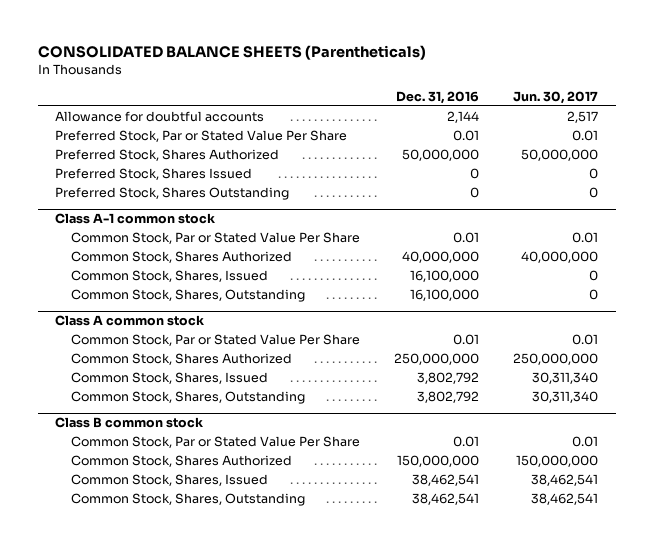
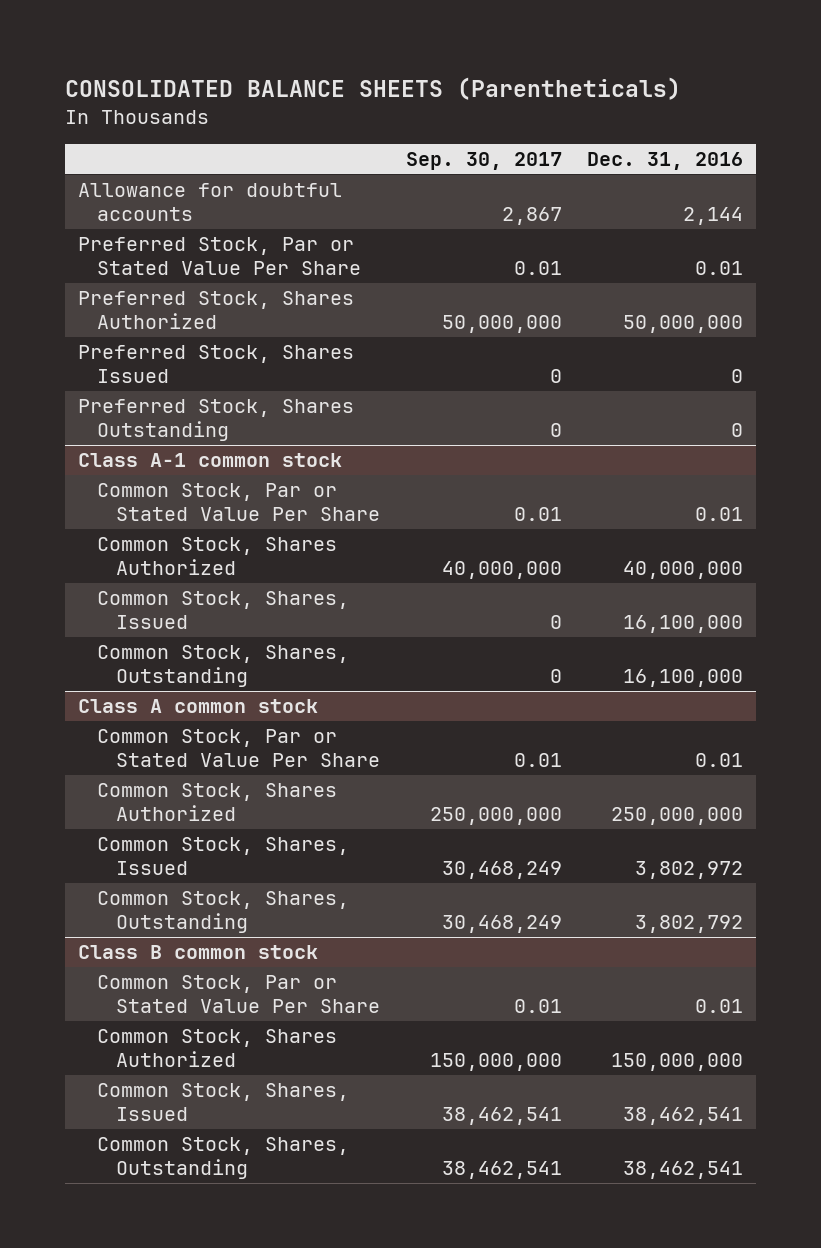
[513,91,599,105] Jun. 30, 2017 -> none
none -> [405,152,562,171] Sep. 30, 2017
[417,371,480,384] 3,802,792 -> [635,861,744,880] 3,802,972

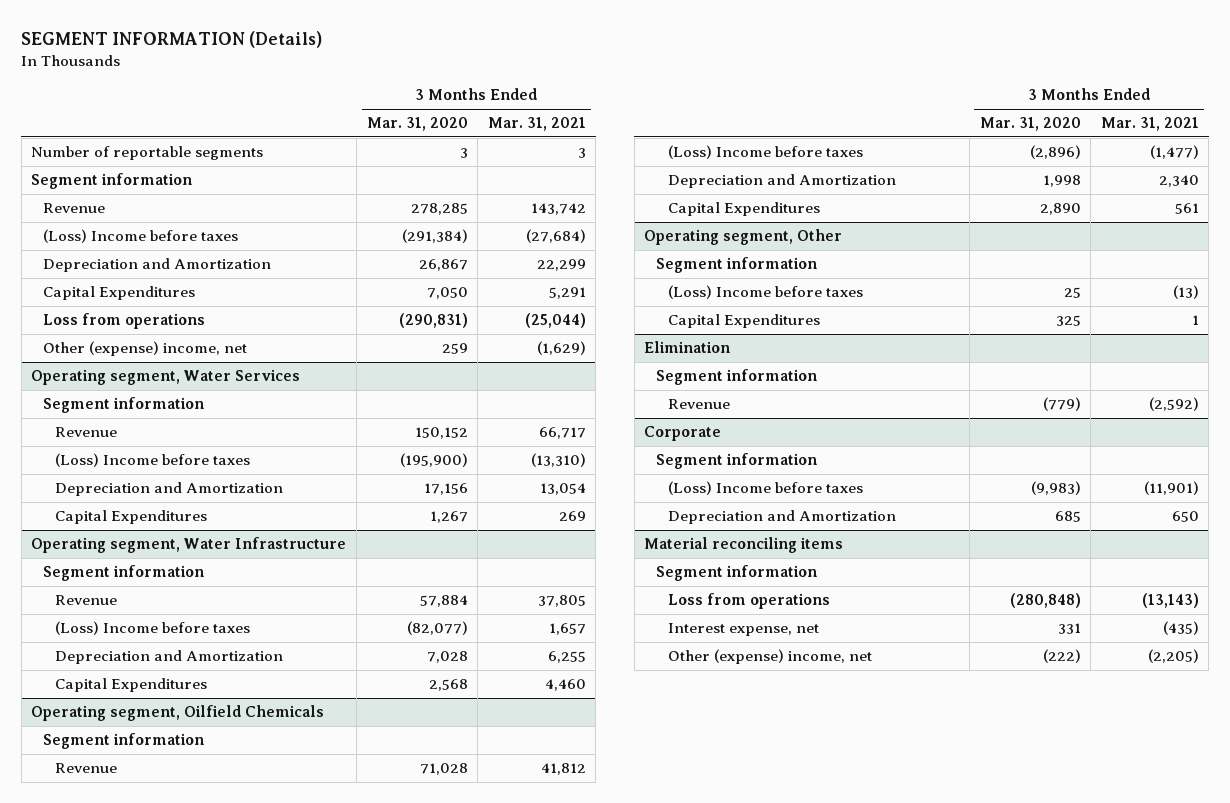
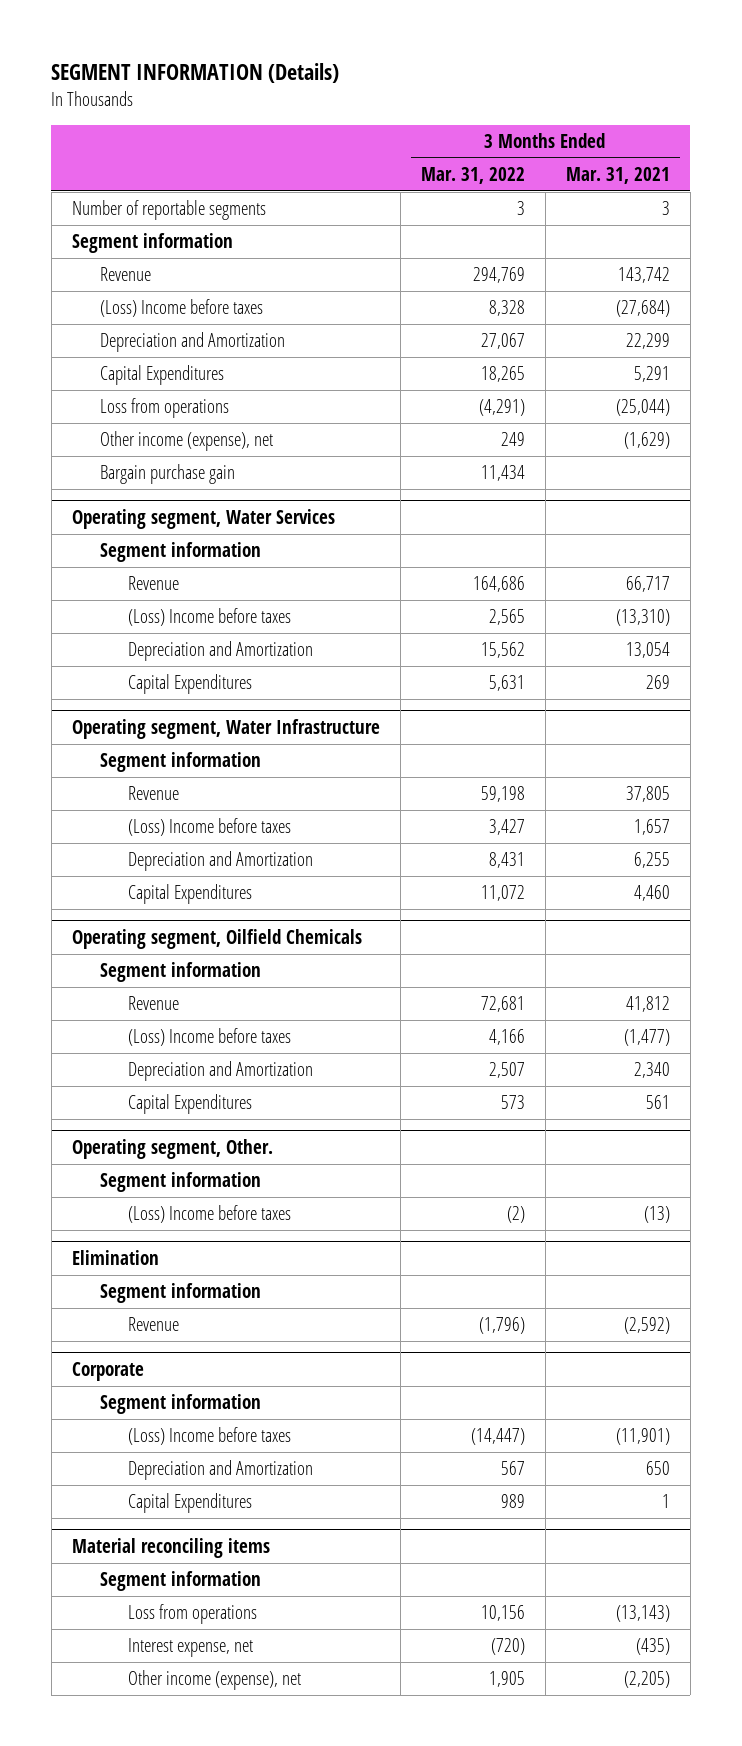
[366,117,468,132] Mar. 31, 2020 -> none
none -> [420,167,525,185] Mar. 31, 2022
[43,341,248,357] Other (expense) income, net -> [100,431,274,452] Other income (expense), net
none -> [100,464,236,485] Bargain purchase gain
[644,229,843,246] Operating segment, Other -> [71,1139,273,1160] Operating segment, Other.
[667,314,820,329] Capital Expenditures -> none
none -> [128,1493,253,1514] Capital Expenditures
[667,649,872,665] Other (expense) income, net -> [128,1670,302,1691] Other income (expense), net

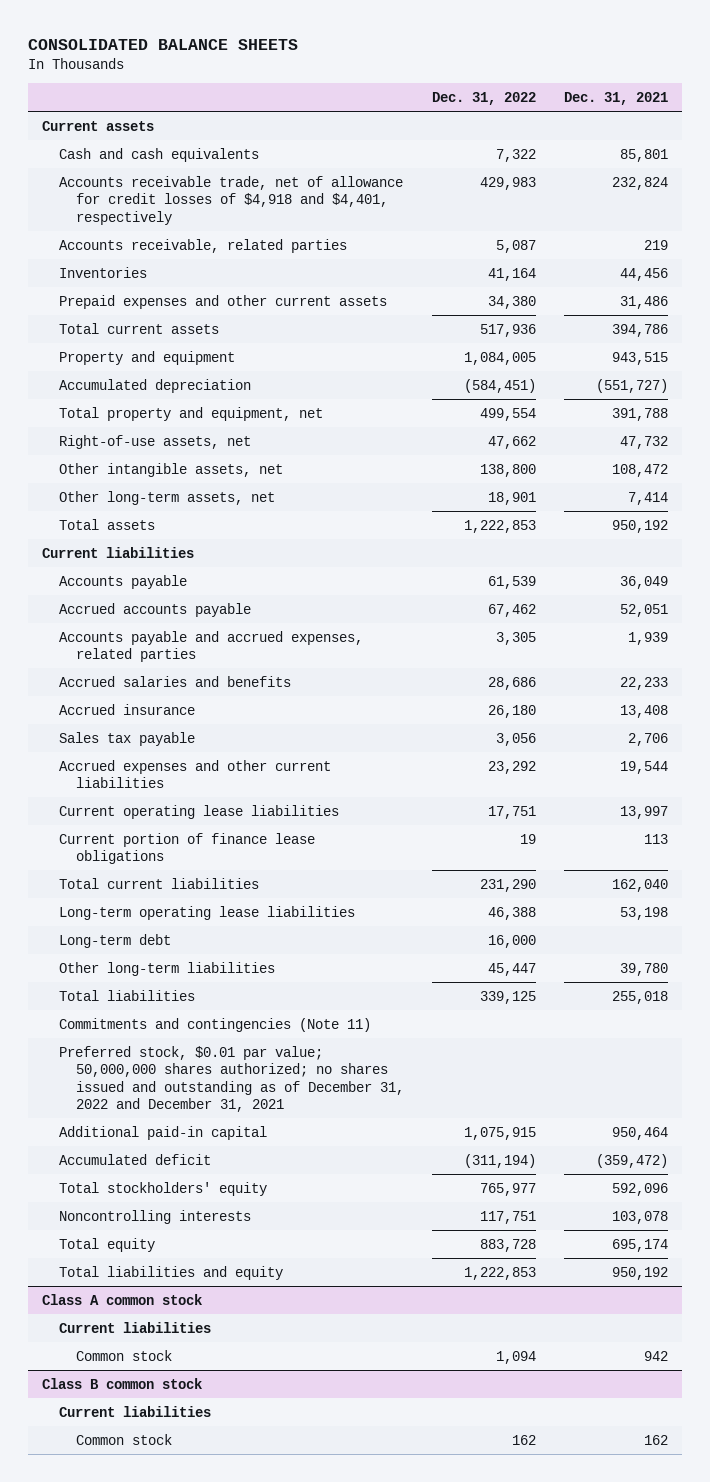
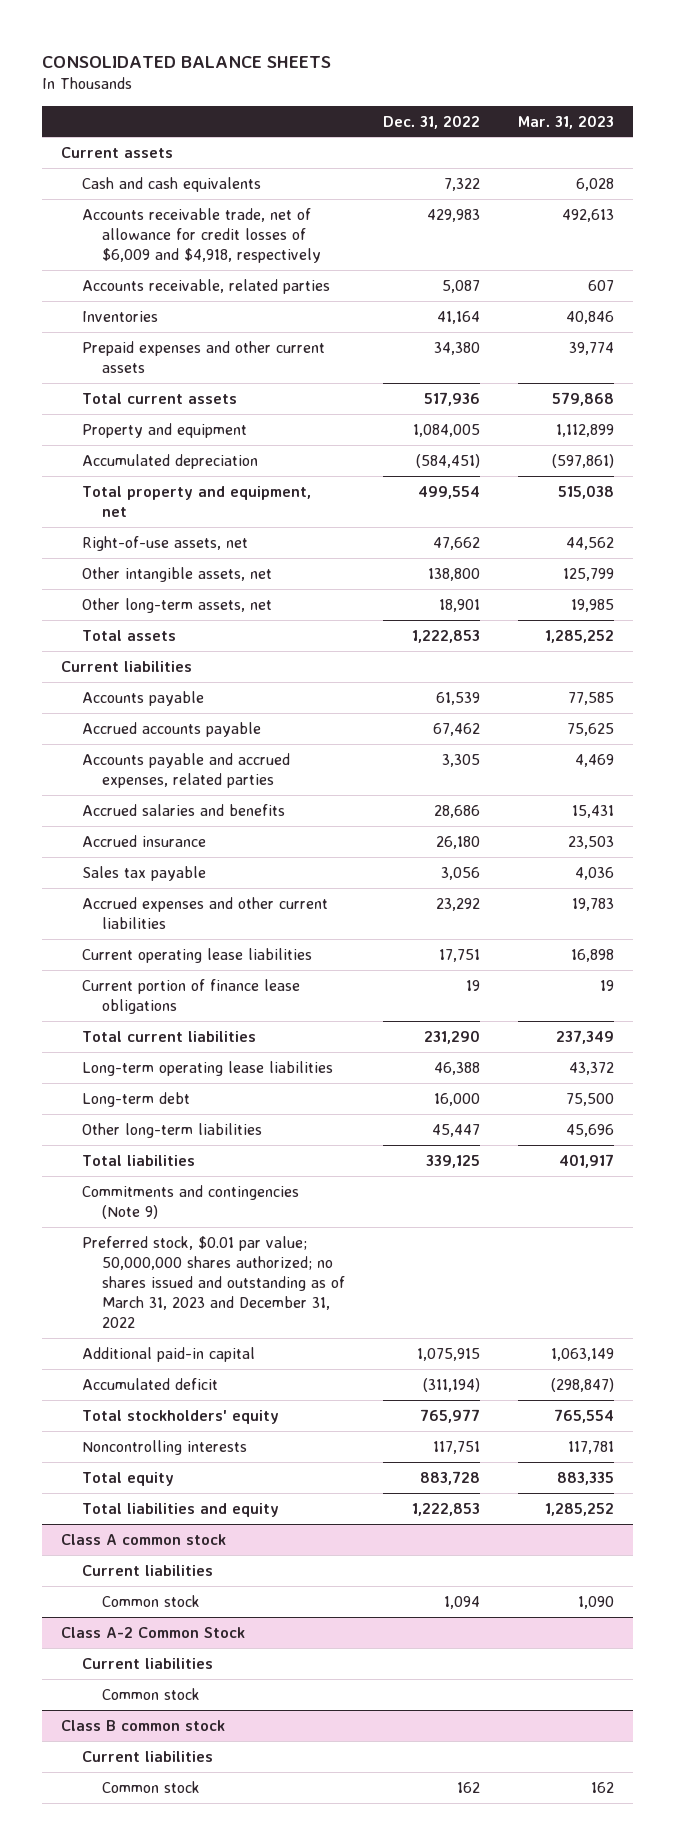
[564,91,669,105] Dec. 31, 2021 -> none
none -> [518,114,615,129] Mar. 31, 2023
[59,175,404,225] Accounts receivable trade, net of allowance for credit losses of $4,918 and $4,401, respectively -> [81,207,322,264] Accounts receivable trade, net of allowance for credit losses of $6,009 and $4,918, respectively
[59,1017,372,1032] Commitments and contingencies (Note 11) -> [81,1184,299,1220] Commitments and contingencies (Note 9)
[59,1045,405,1113] Preferred stock, $0.01 par value; 50,000,000 shares authorized; no shares issued and outstanding as of December 31, 2022 and December 31, 2021 -> [81,1235,346,1329] Preferred stock, $0.01 par value; 50,000,000 shares authorized; no shares issued and outstanding as of March 31, 2023 and December 31, 2022
none -> [61,1626,246,1638] Class A-2 Common Stock
none -> [81,1657,213,1669] Current liabilities
none -> [102,1687,201,1700] Common stock

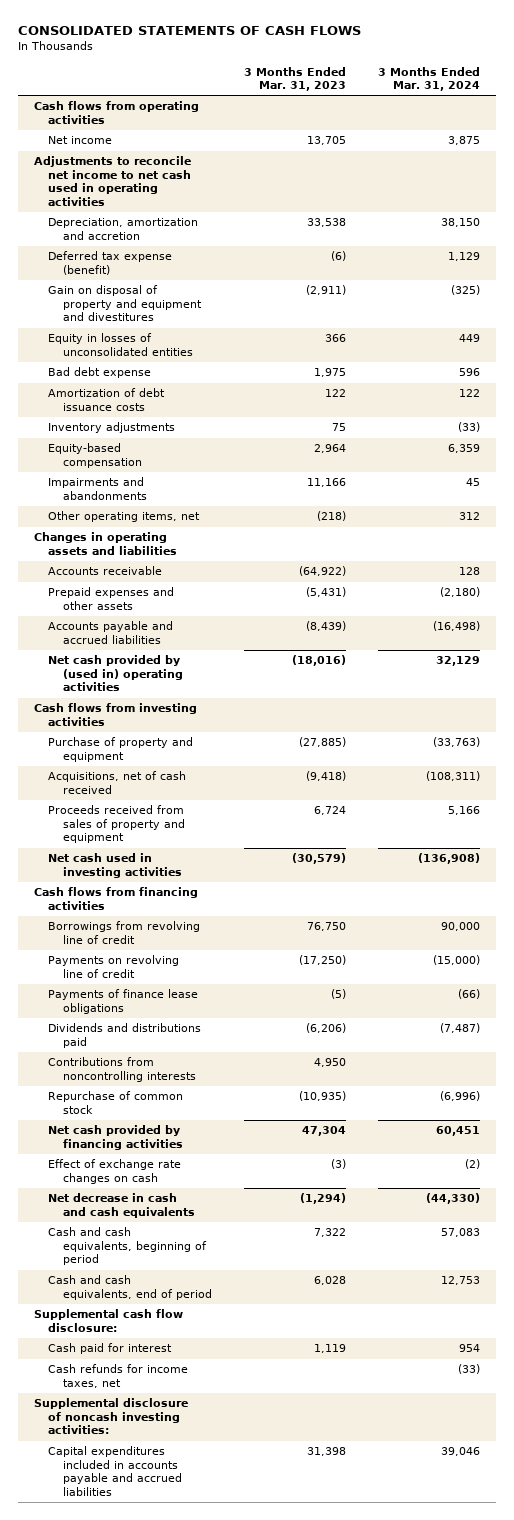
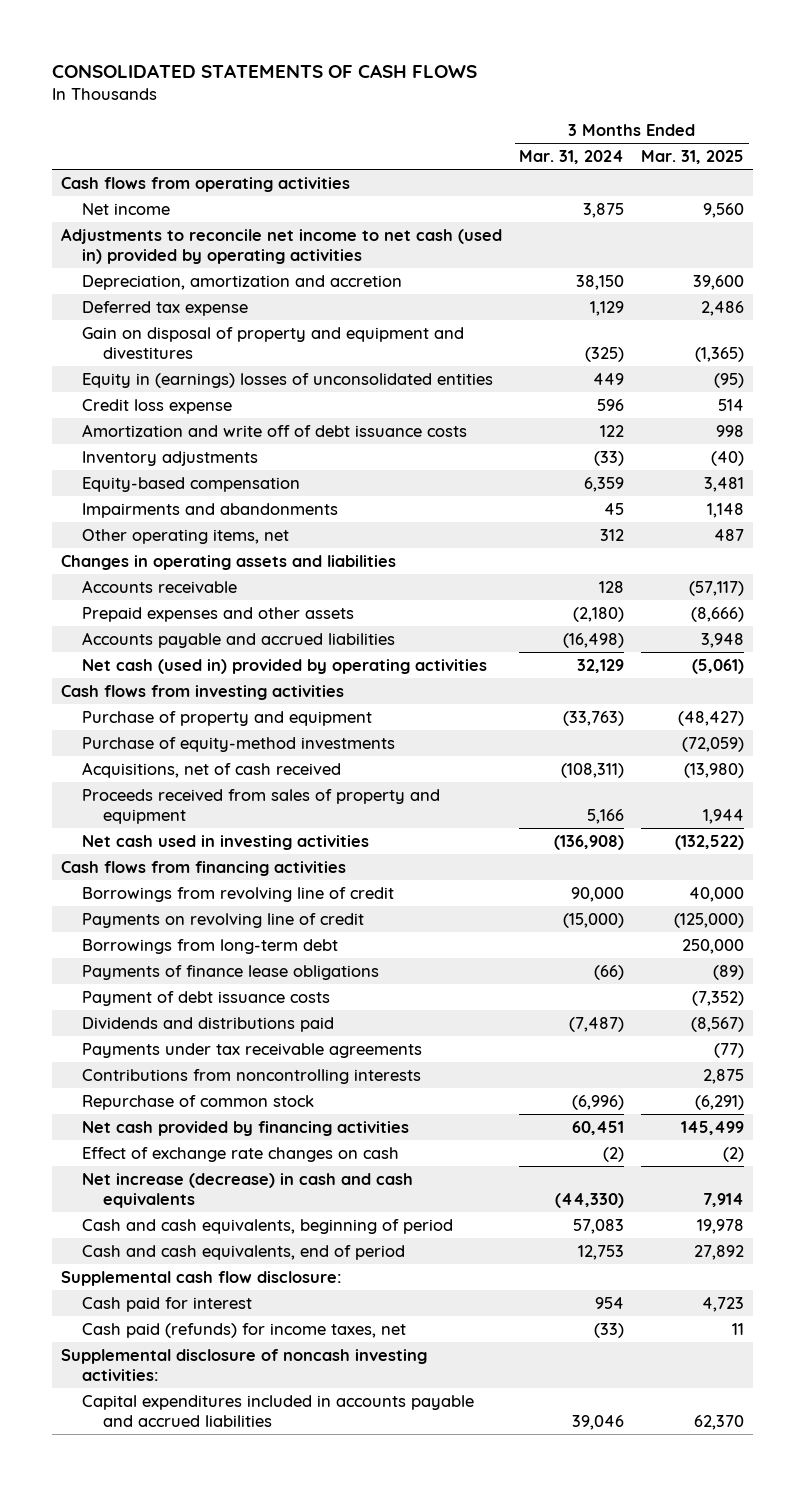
[243,66,346,92] 3 Months Ended Mar. 31, 2023 -> none
none -> [641,150,745,165] Mar. 31, 2025
[33,156,192,206] Adjustments to reconcile net income to net cash used in operating activities -> [60,228,502,264] Adjustments to reconcile net income to net cash (used in) provided by operating activities
[48,251,173,275] Deferred tax expense (benefit) -> [82,301,249,317] Deferred tax expense
[48,333,193,356] Equity in losses of unconsolidated entities -> [82,373,494,389] Equity in (earnings) losses of unconsolidated entities
[48,367,152,379] Bad debt expense -> [82,399,233,415] Credit loss expense
[48,388,166,411] Amortization of debt issuance costs -> [82,424,468,438] Amortization and write off of debt issuance costs
[48,655,183,692] Net cash provided by (used in) operating activities -> [82,659,488,675] Net cash (used in) provided by operating activities
none -> [82,737,396,753] Purchase of equity-method investments
none -> [82,939,339,955] Borrowings from long-term debt
none -> [82,991,331,1007] Payment of debt issuance costs
none -> [82,1043,423,1059] Payments under tax receivable agreements
[48,1193,195,1218] Net decrease in cash and cash equivalents -> [82,1173,414,1208] Net increase (decrease) in cash and cash equivalents
[48,1364,189,1388] Cash refunds for income taxes, net -> [82,1323,407,1339] Cash paid (refunds) for income taxes, net

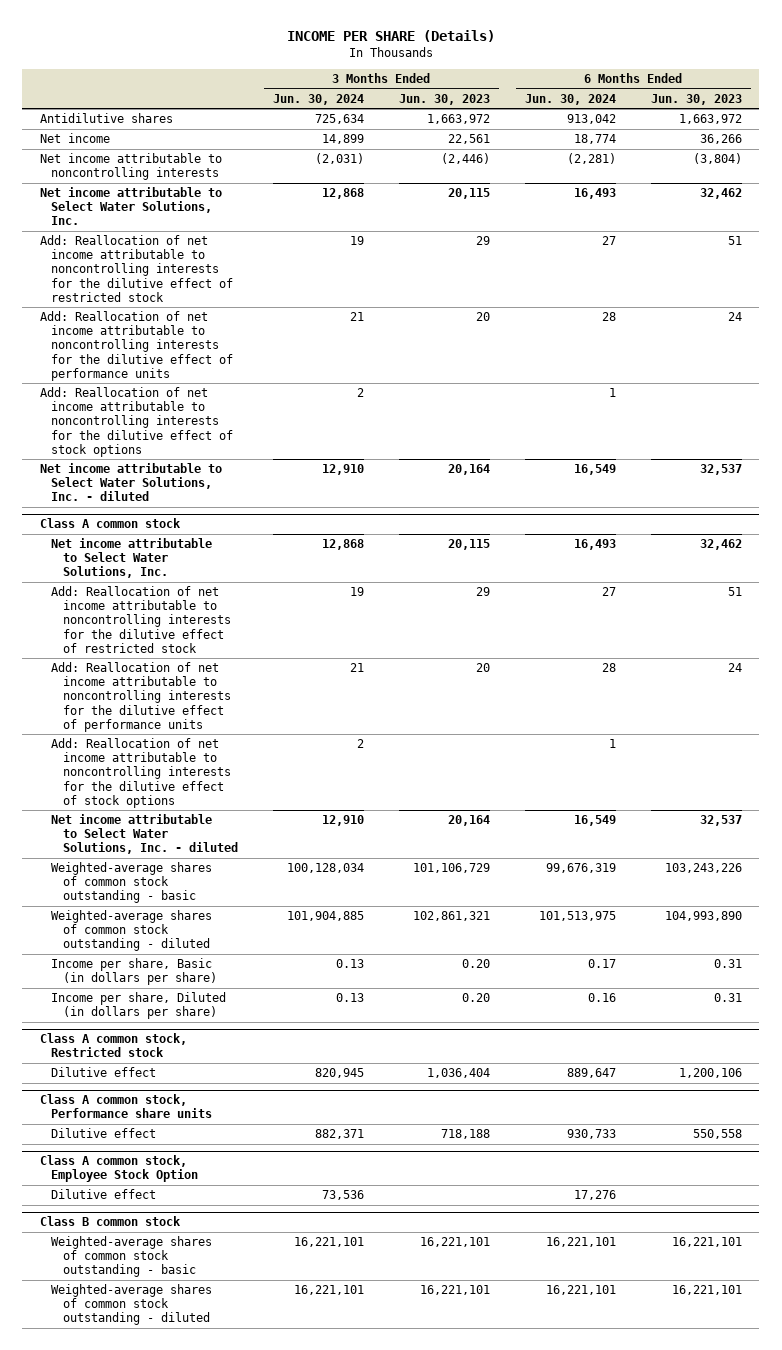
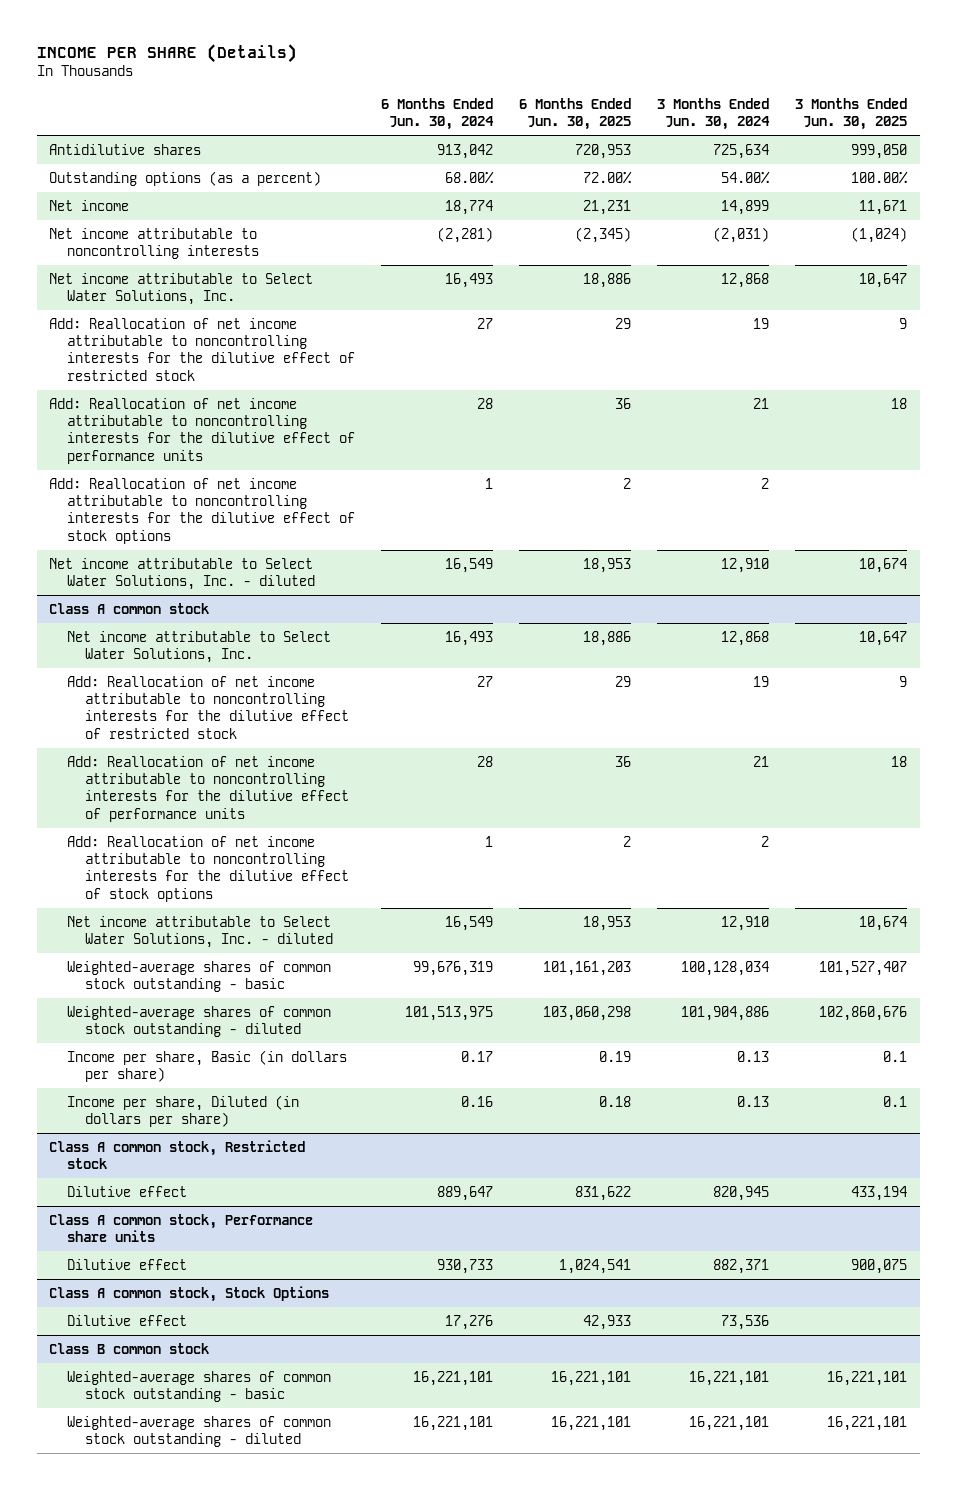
[398,93,490,105] Jun. 30, 2023 -> none
[650,93,742,105] Jun. 30, 2023 -> none
none -> [519,97,632,131] 6 Months Ended Jun. 30, 2025
none -> [794,97,907,131] 3 Months Ended Jun. 30, 2025
none -> [49,170,322,186] Outstanding options (as a percent)
[286,911,364,922] 101,904,885 -> [681,1005,770,1021] 101,904,886
[39,1155,199,1183] Class A common stock, Employee Stock Option -> [49,1285,330,1302] Class A common stock, Stock Options

